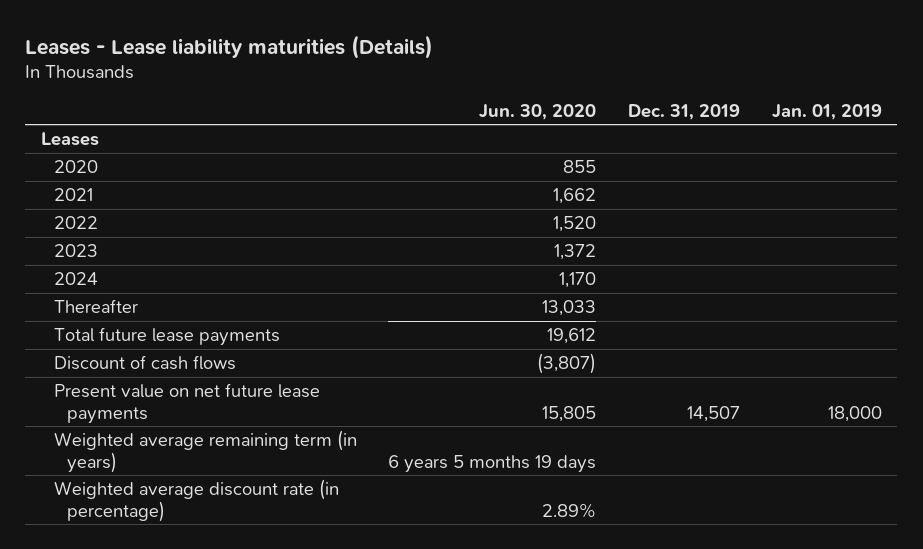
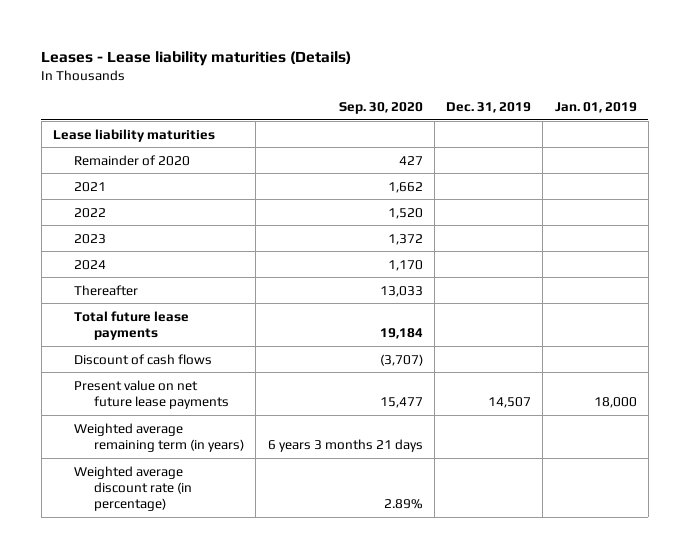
[479,103,597,120] Jun. 30, 2020 -> none
none -> [338,102,423,115] Sep. 30, 2020
[40,132,99,147] Leases -> none
none -> [52,128,215,142] Lease liability maturities
[53,160,98,174] 2020 -> [73,154,190,166] Remainder of 2020

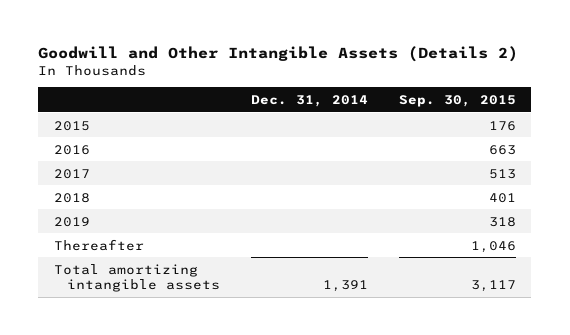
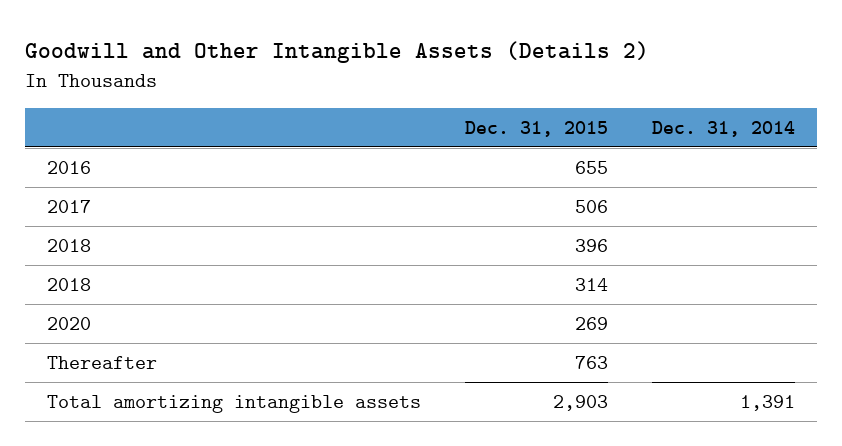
[398,94,516,107] Sep. 30, 2015 -> none
none -> [465,120,609,137] Dec. 31, 2015
[53,120,90,131] 2015 -> none
none -> [47,277,92,291] 2018
[53,216,90,227] 2019 -> [47,316,92,330] 2020

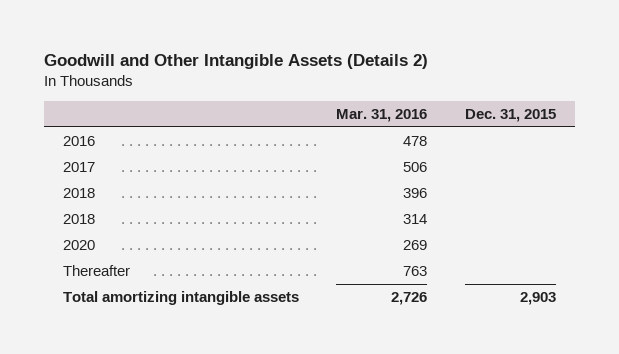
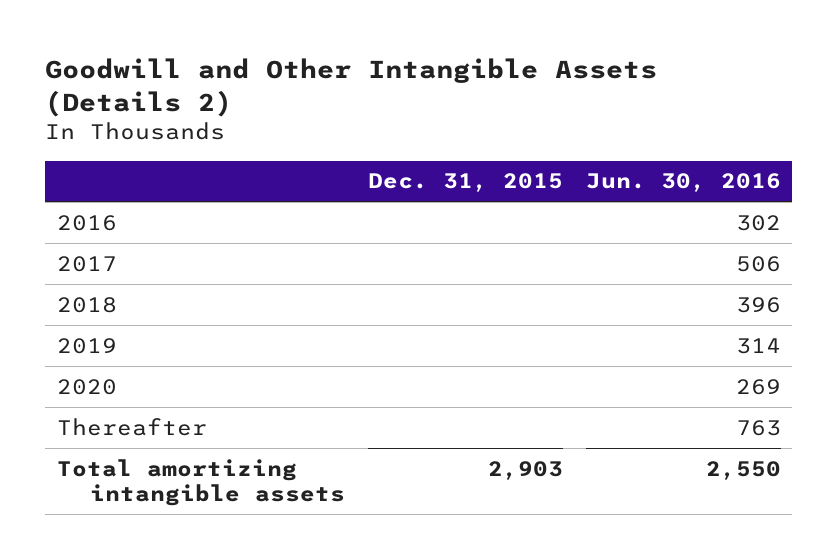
[336,109,428,123] Mar. 31, 2016 -> none
none -> [585,173,781,193] Jun. 30, 2016
[62,213,95,224] 2018 -> [56,337,117,354] 2019

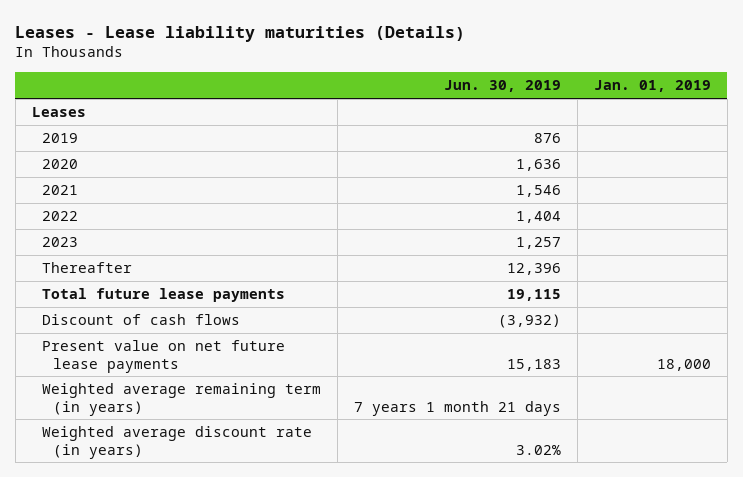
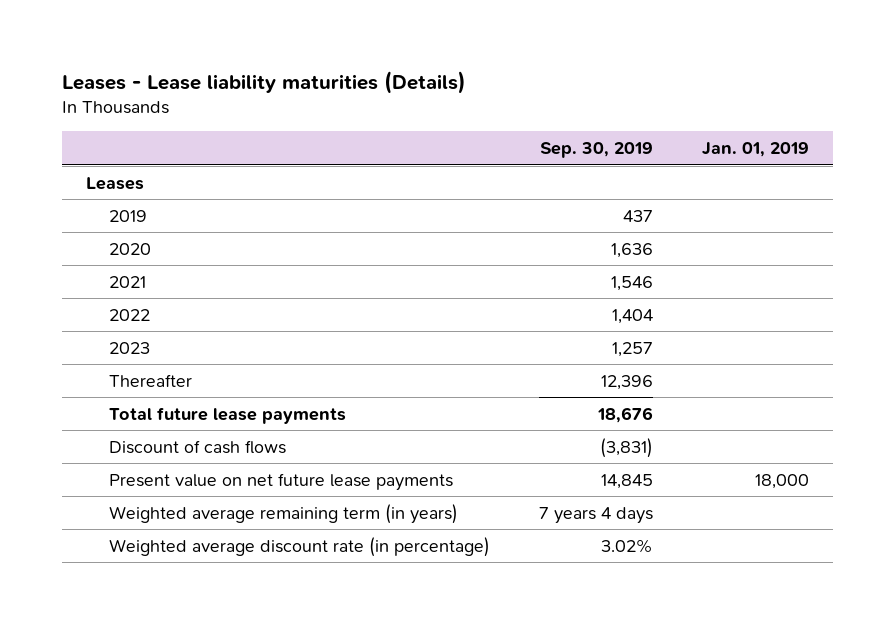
[444,80,562,93] Jun. 30, 2019 -> none
none -> [540,141,654,158] Sep. 30, 2019
[42,426,313,459] Weighted average discount rate (in years) -> [109,536,491,557] Weighted average discount rate (in percentage)

